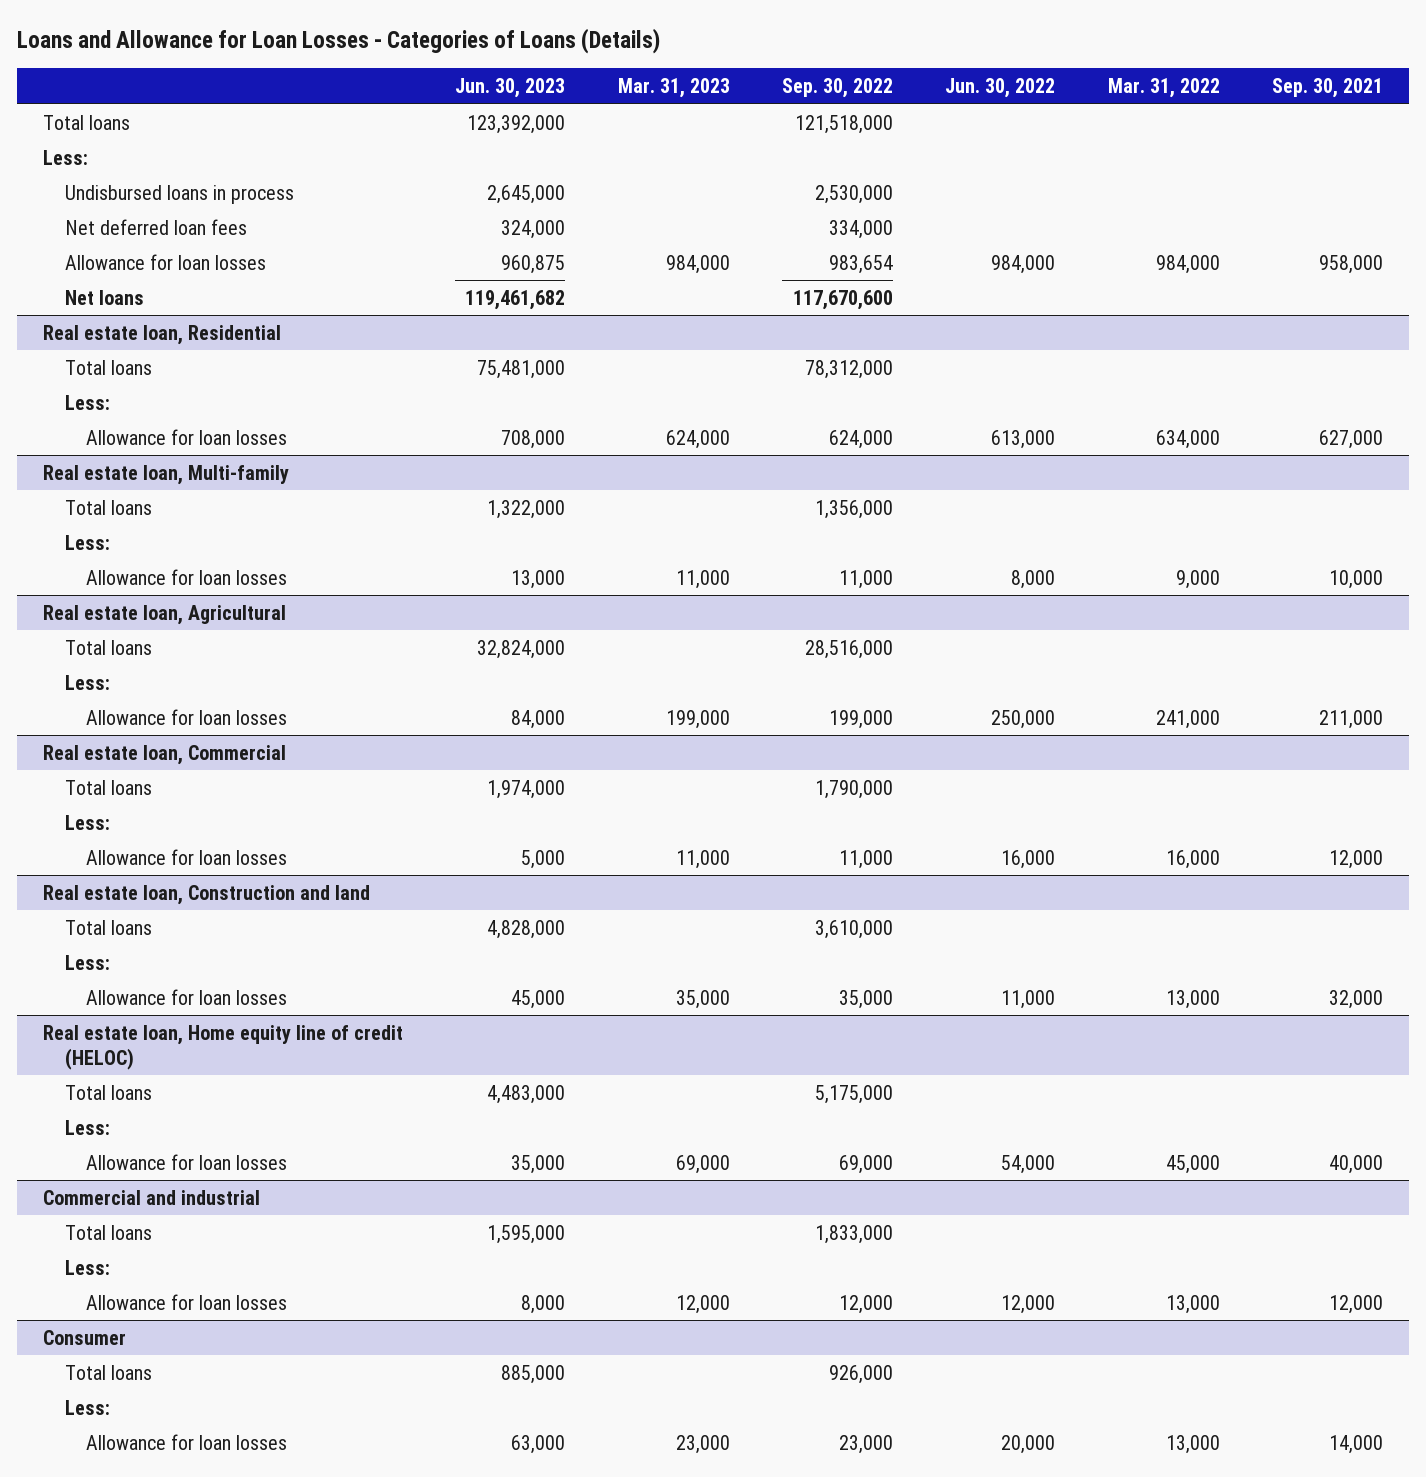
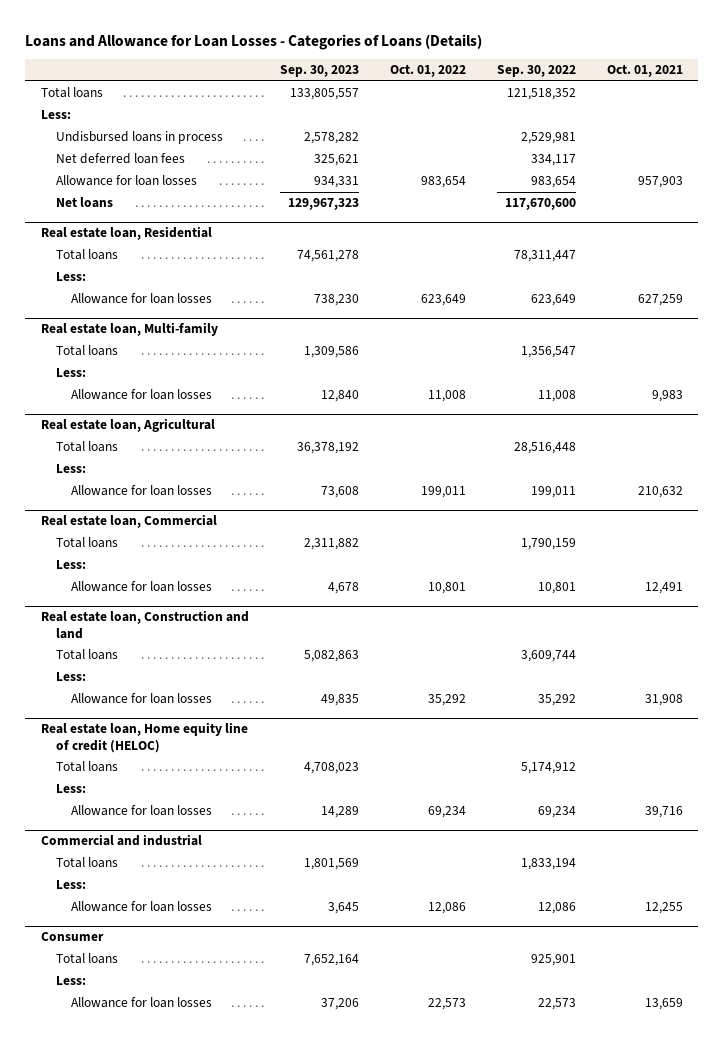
[455,78,566,99] Jun. 30, 2023 -> none
[617,78,730,99] Mar. 31, 2023 -> none
[945,78,1056,99] Jun. 30, 2022 -> none
[1107,78,1220,99] Mar. 31, 2022 -> none
[1272,78,1384,99] Sep. 30, 2021 -> none
none -> [279,65,359,78] Sep. 30, 2023
none -> [389,64,466,78] Oct. 01, 2022
none -> [606,64,683,78] Oct. 01, 2021
[795,114,894,134] 121,518,000 -> [506,88,576,101] 121,518,352
[815,184,894,204] 2,530,000 -> [520,132,576,145] 2,529,981
[829,219,894,239] 334,000 -> [530,154,576,167] 334,117
[805,359,894,379] 78,312,000 -> [513,250,576,263] 78,311,447
[829,429,894,449] 624,000 -> [530,294,576,307] 623,649
[815,499,894,519] 1,356,000 -> [520,346,576,359] 1,356,547
[839,569,894,589] 11,000 -> [537,390,576,403] 11,008
[805,639,894,659] 28,516,000 -> [513,442,576,455] 28,516,448
[829,709,894,729] 199,000 -> [530,486,576,499] 199,011
[815,779,894,799] 1,790,000 -> [520,538,576,551] 1,790,159
[839,849,894,869] 11,000 -> [537,582,576,595] 10,801
[815,919,894,939] 3,610,000 -> [520,650,576,663] 3,609,744
[839,989,894,1009] 35,000 -> [537,694,576,707] 35,292
[815,1084,894,1104] 5,175,000 -> [520,762,576,775] 5,174,912
[839,1154,894,1174] 69,000 -> [537,806,576,819] 69,234
[815,1224,894,1244] 1,833,000 -> [520,858,576,871] 1,833,194
[839,1294,894,1314] 12,000 -> [537,902,576,915] 12,086
[829,1364,894,1384] 926,000 -> [530,954,576,967] 925,901
[839,1434,894,1454] 23,000 -> [537,998,576,1011] 22,573

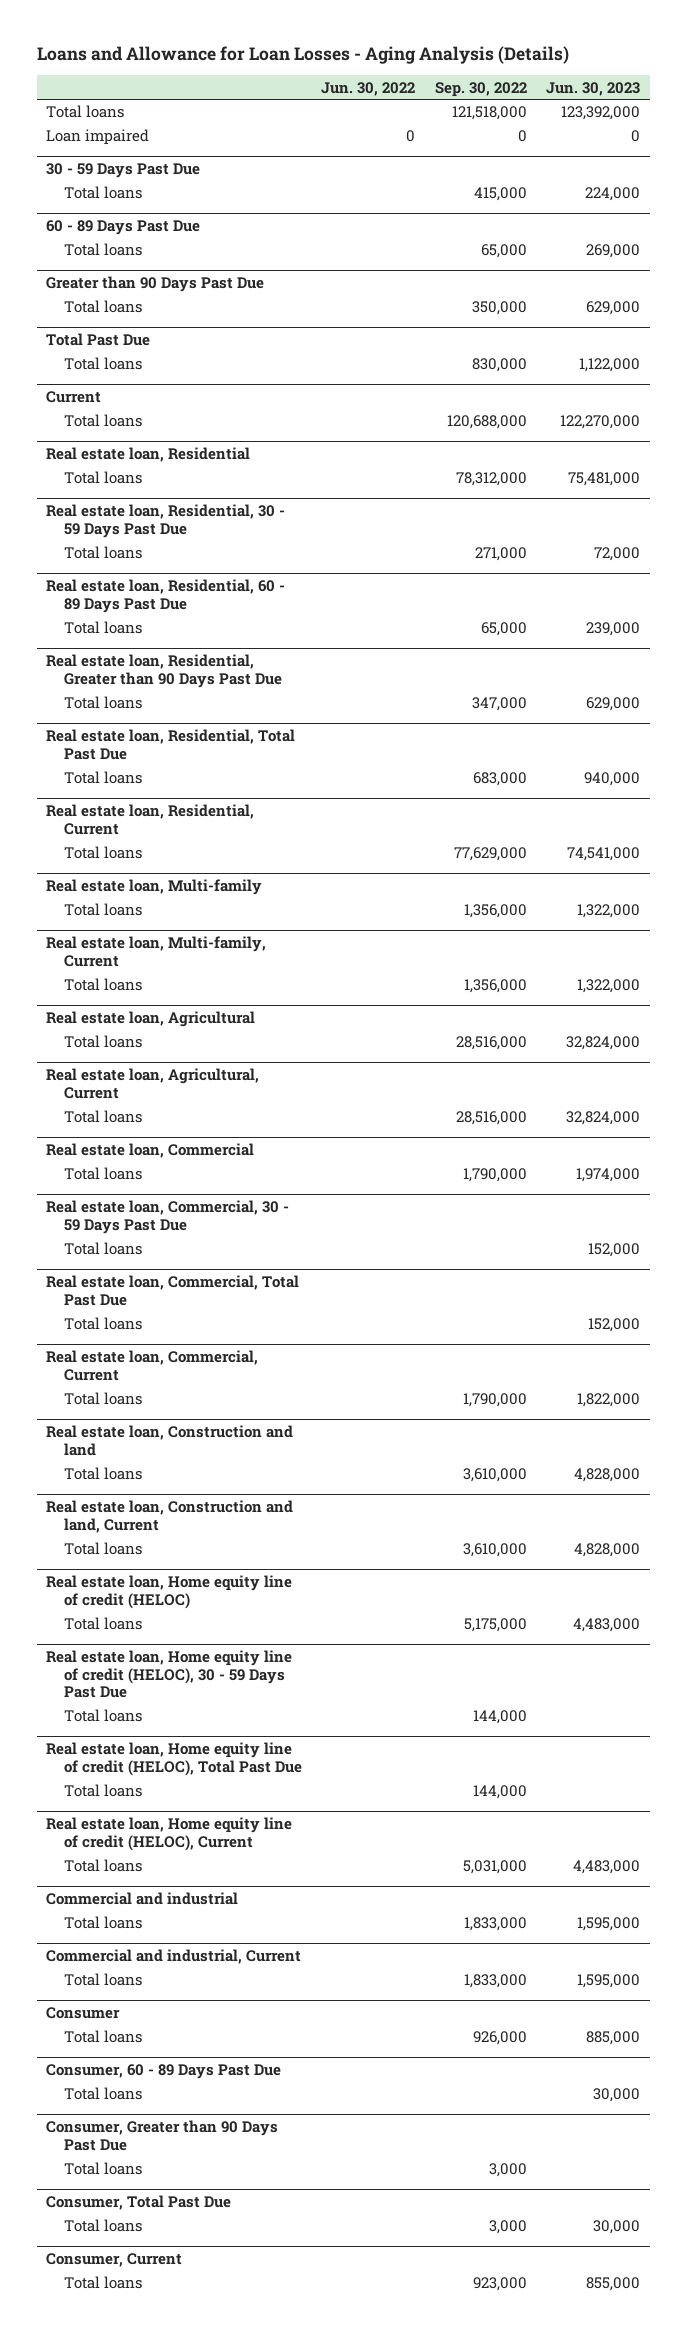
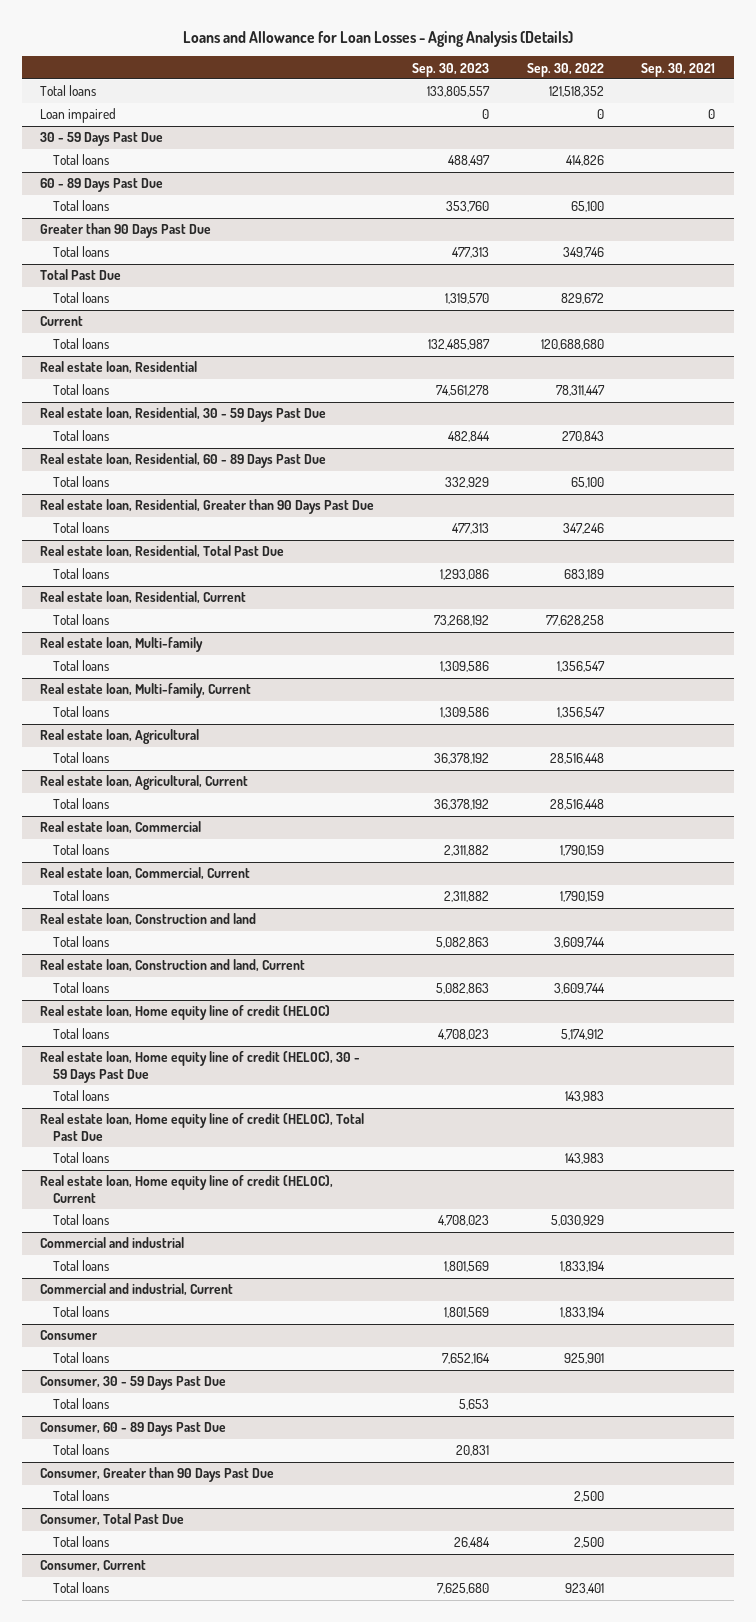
[321,81,416,96] Jun. 30, 2022 -> none
[546,81,641,96] Jun. 30, 2023 -> none
none -> [411,62,489,77] Sep. 30, 2023
none -> [641,62,716,77] Sep. 30, 2021
[451,106,527,121] 121,518,000 -> [548,86,604,98] 121,518,352
[473,187,527,202] 415,000 -> [565,155,604,167] 414,826
[480,244,527,259] 65,000 -> [570,201,604,213] 65,100
[471,301,527,316] 350,000 -> [562,247,604,259] 349,746
[471,358,527,373] 830,000 -> [560,293,604,305] 829,672
[446,415,527,430] 120,688,000 -> [540,339,604,351] 120,688,680
[455,472,527,487] 78,312,000 -> [555,385,605,397] 78,311,447
[474,547,527,562] 271,000 -> [561,431,604,443] 270,843
[480,622,527,637] 65,000 -> [570,477,604,489] 65,100
[471,697,527,712] 347,000 -> [562,523,604,535] 347,246
[472,772,527,787] 683,000 -> [563,569,604,581] 683,189
[453,847,527,862] 77,629,000 -> [545,615,604,627] 77,628,258
[463,904,527,919] 1,356,000 -> [556,661,605,673] 1,356,547
[463,979,527,994] 1,356,000 -> [556,707,605,719] 1,356,547
[455,1036,527,1051] 28,516,000 -> [549,753,604,765] 28,516,448
[455,1111,527,1126] 28,516,000 -> [549,799,604,811] 28,516,448
[46,1200,290,1234] Real estate loan, Commercial, 30 - 59 Days Past Due -> none
[63,1242,142,1256] Total loans -> none
[46,1275,300,1306] Real estate loan, Commercial, Total Past Due -> none
[63,1317,142,1331] Total loans -> none
[462,1168,527,1183] 1,790,000 -> [559,845,604,857] 1,790,159
[462,1393,527,1408] 1,790,000 -> [559,891,604,903] 1,790,159
[462,1468,527,1483] 3,610,000 -> [553,937,605,949] 3,609,744
[462,1543,527,1558] 3,610,000 -> [553,983,605,995] 3,609,744
[463,1618,527,1633] 5,175,000 -> [560,1029,604,1041] 5,174,912
[472,1710,527,1725] 144,000 -> [564,1091,604,1103] 143,983
[472,1785,527,1800] 144,000 -> [564,1153,604,1165] 143,983
[462,1860,527,1875] 5,031,000 -> [550,1215,604,1227] 5,030,929
[463,1917,527,1932] 1,833,000 -> [559,1261,605,1273] 1,833,194
[463,1974,527,1989] 1,833,000 -> [559,1307,605,1319] 1,833,194
[472,2031,527,2046] 926,000 -> [563,1353,604,1365] 925,901
none -> [40,1376,227,1391] Consumer, 30 - 59 Days Past Due
none -> [53,1398,110,1410] Total loans
[488,2163,527,2178] 3,000 -> [573,1491,604,1503] 2,500
[488,2220,527,2235] 3,000 -> [573,1537,604,1549] 2,500
[472,2277,527,2292] 923,000 -> [564,1583,604,1595] 923,401

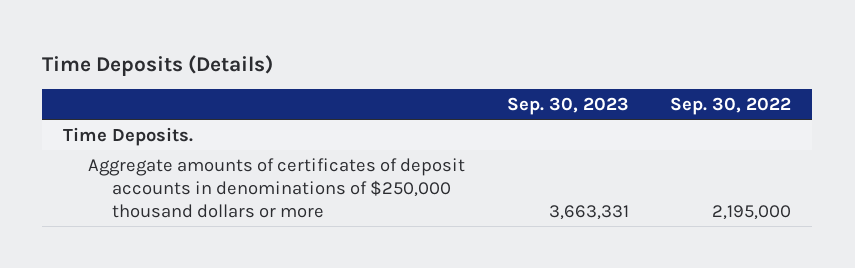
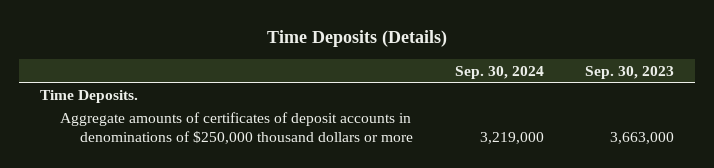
[670,97,792,116] Sep. 30, 2022 -> none
none -> [454,65,544,79] Sep. 30, 2024
[548,204,629,220] 3,663,331 -> [610,132,675,145] 3,663,000

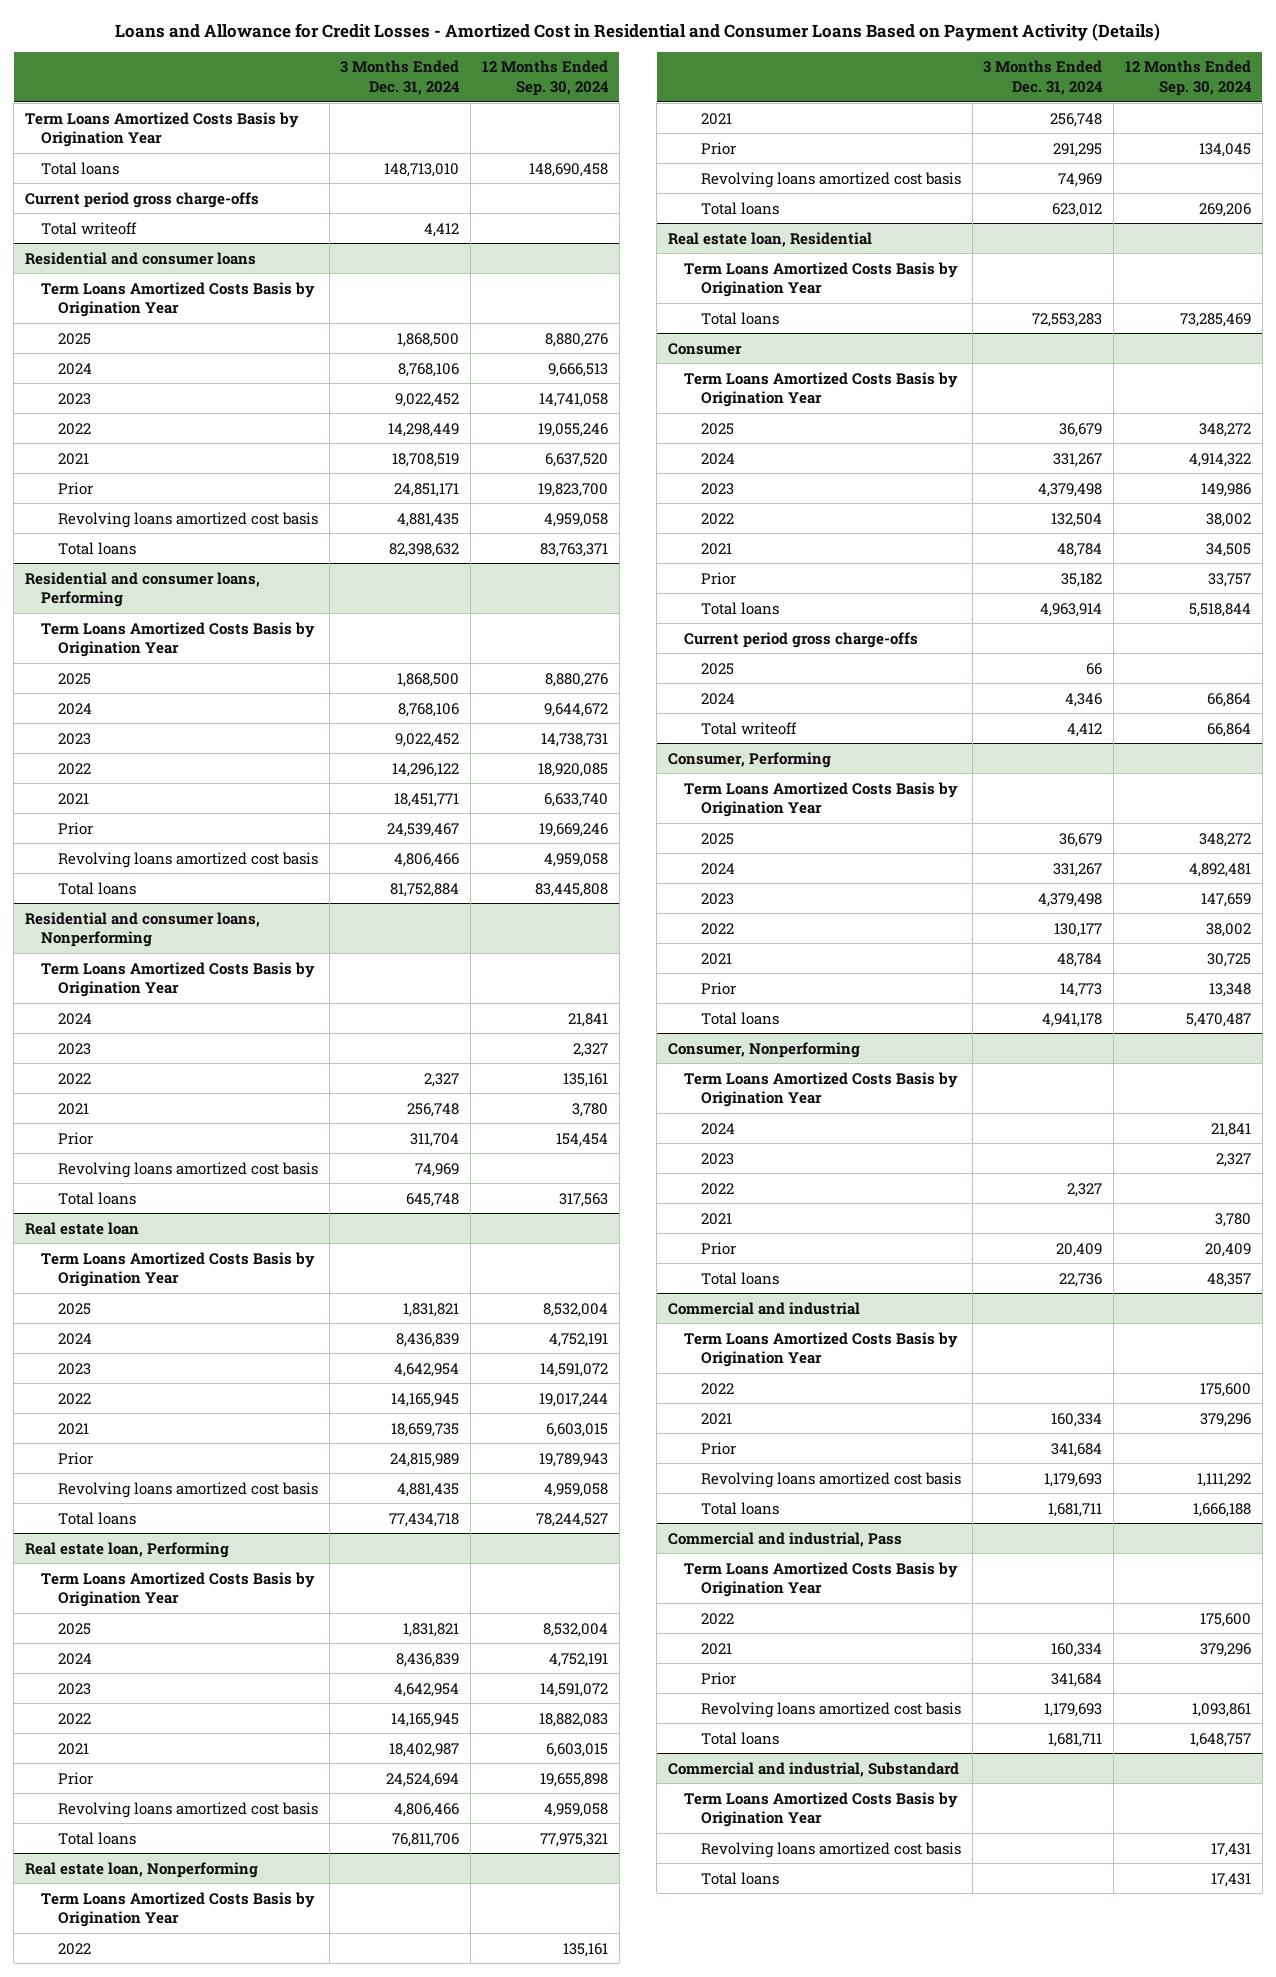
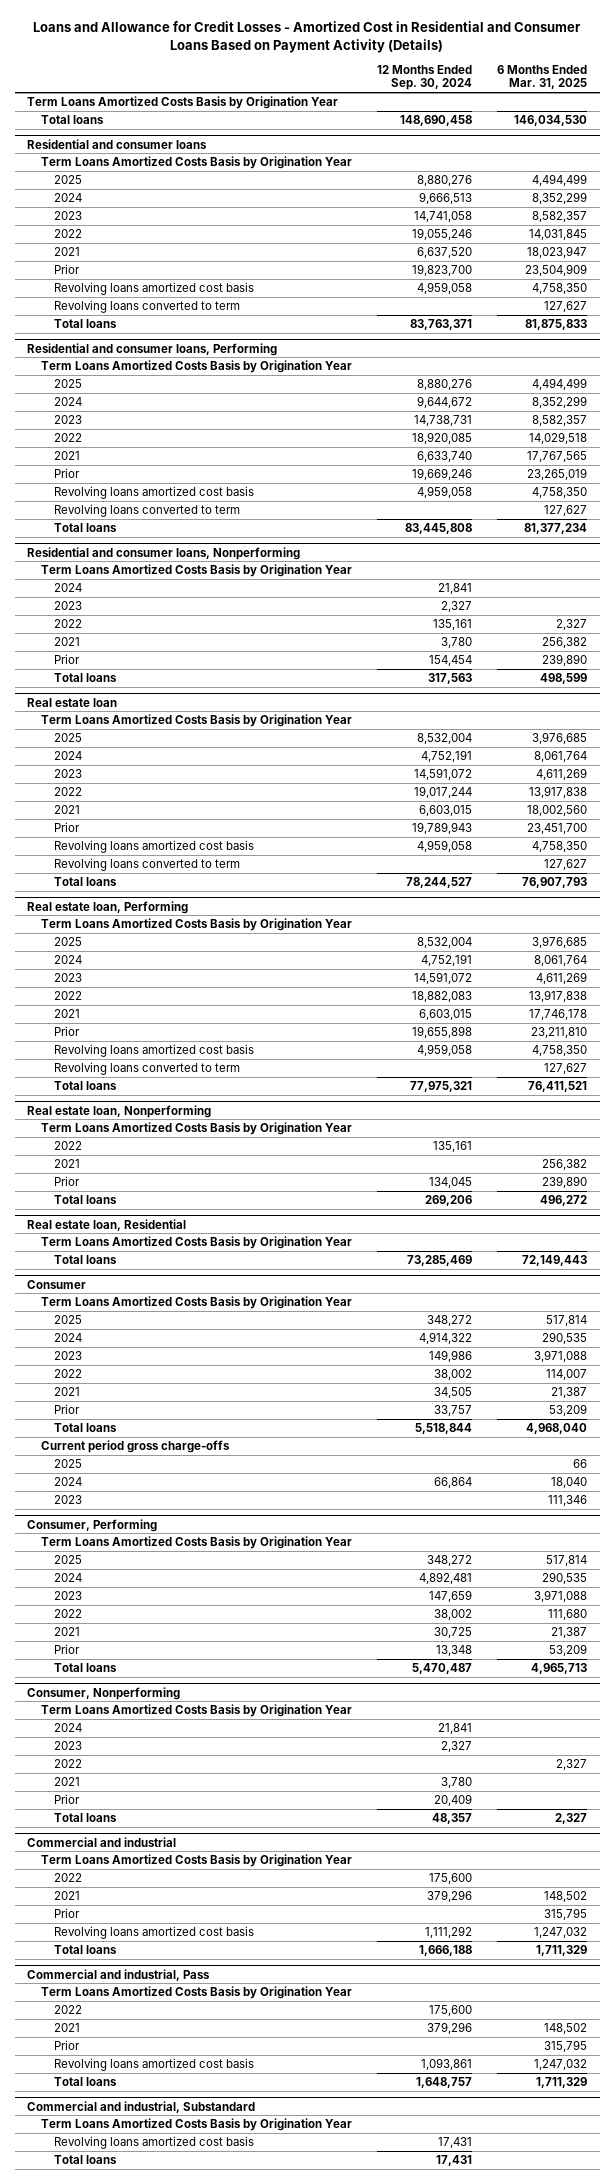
[340,60,461,95] 3 Months Ended Dec. 31, 2024 -> none
none -> [497,64,588,90] 6 Months Ended Mar. 31, 2025
[24,191,259,208] Current period gross charge-offs -> none
[41,221,138,235] Total writeoff -> none
none -> [54,299,241,313] Revolving loans converted to term
none -> [54,503,241,517] Revolving loans converted to term
[57,1161,318,1178] Revolving loans amortized cost basis -> none
none -> [54,857,241,871] Revolving loans converted to term
none -> [54,1061,241,1075] Revolving loans converted to term
[700,171,961,188] Revolving loans amortized cost basis -> none
[700,721,797,735] Total writeoff -> none
none -> [54,1494,83,1504] 2023

